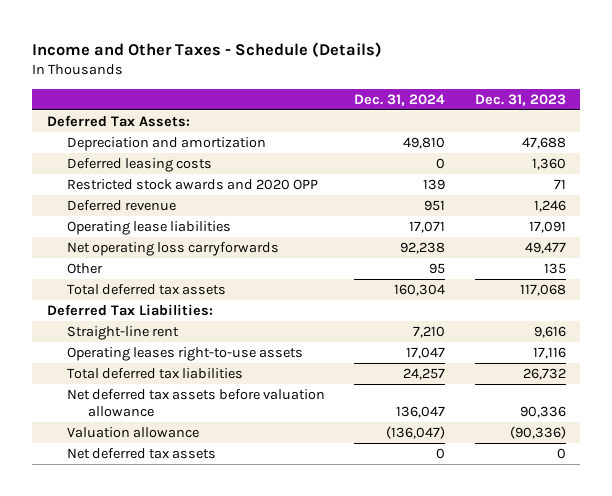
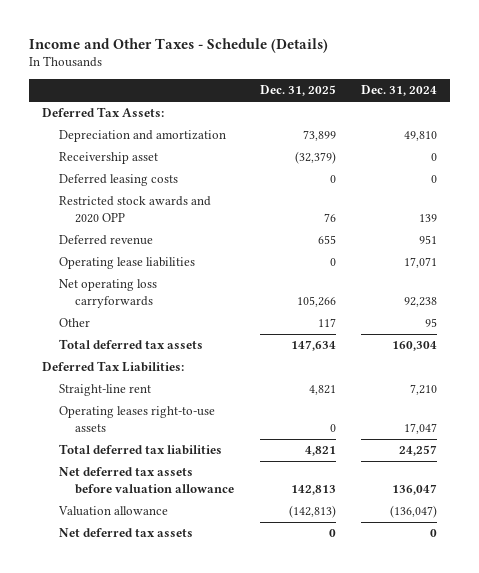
[474,94,566,107] Dec. 31, 2023 -> none
none -> [259,85,336,97] Dec. 31, 2025
none -> [58,152,158,165] Receivership asset

